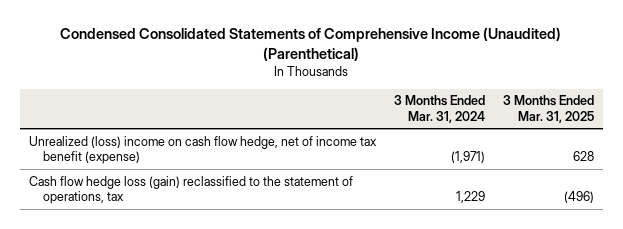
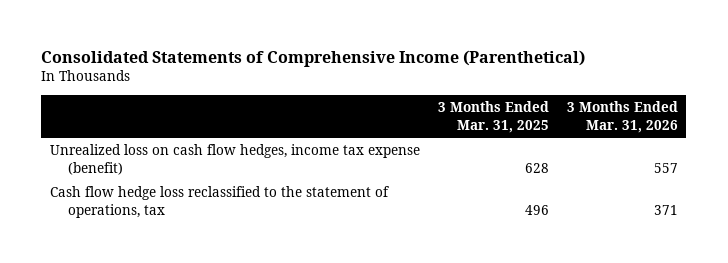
[60,27,562,61] Condensed Consolidated Statements of Comprehensive Income (Unaudited) (Parenthetical) -> [41,49,586,67] Consolidated Statements of Comprehensive Income (Parenthetical)
[393,95,485,123] 3 Months Ended Mar. 31, 2024 -> none
none -> [566,101,678,133] 3 Months Ended Mar. 31, 2026
[28,135,377,165] Unrealized (loss) income on cash flow hedge, net of income tax benefit (expense) -> [50,144,421,175] Unrealized loss on cash flow hedges, income tax expense (benefit)
[28,175,353,205] Cash flow hedge loss (gain) reclassified to the statement of operations, tax -> [50,186,390,218] Cash flow hedge loss reclassified to the statement of operations, tax
[563,191,594,204] (496) -> [524,204,549,215] 496

